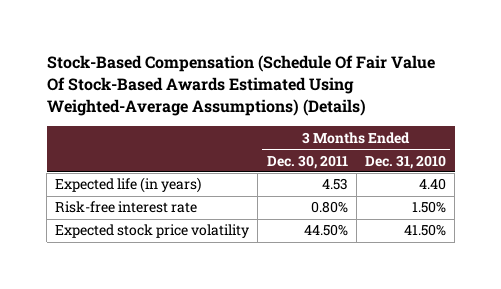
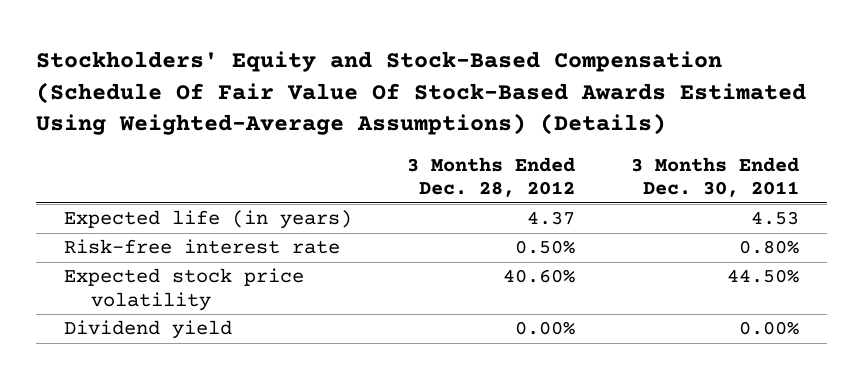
[46,55,435,117] Stock-Based Compensation (Schedule Of Fair Value Of Stock-Based Awards Estimated Using Weighted-Average Assumptions) (Details) -> [35,51,806,136] Stockholders' Equity and Stock-Based Compensation (Schedule Of Fair Value Of Stock-Based Awards Estimated Using Weighted-Average Assumptions) (Details)
[364,154,446,169] Dec. 31, 2010 -> none
none -> [407,156,576,198] 3 Months Ended Dec. 28, 2012
none -> [63,320,232,340] Dividend yield

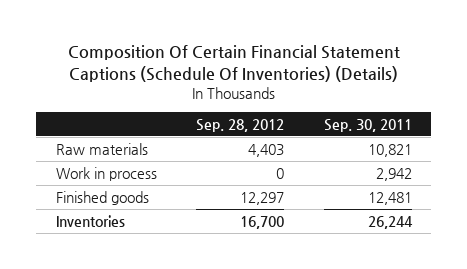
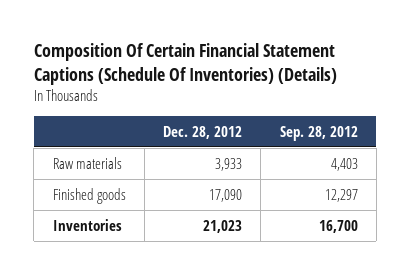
[323,118,412,132] Sep. 30, 2011 -> none
none -> [163,125,243,139] Dec. 28, 2012
[55,166,157,181] Work in process -> none

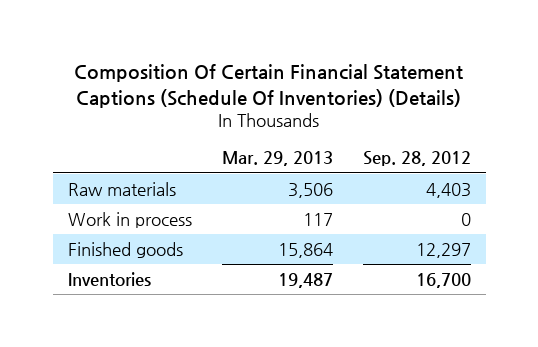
[163,125,243,139] Dec. 28, 2012 -> none
none -> [221,151,333,167] Mar. 29, 2013
none -> [67,211,192,228] Work in process

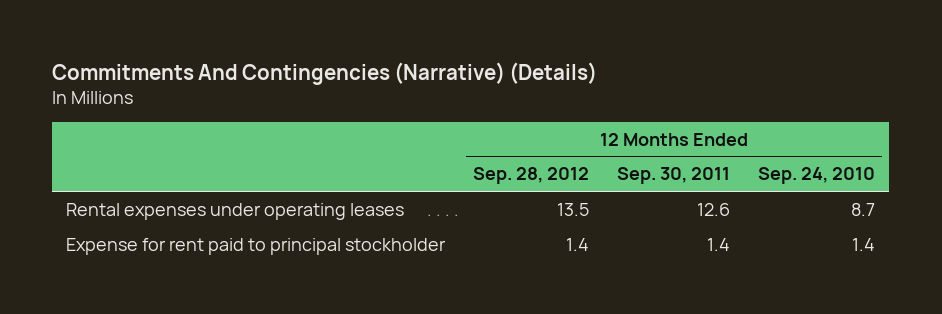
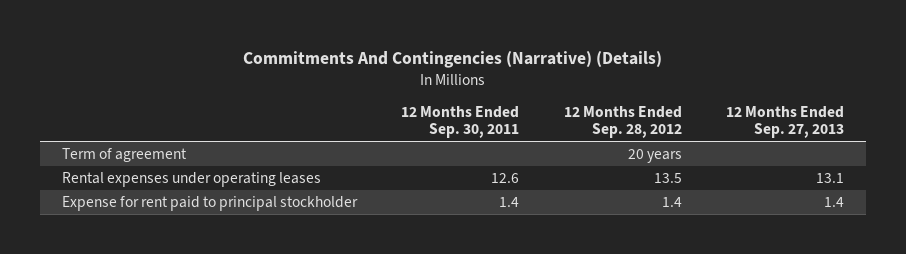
[758,167,876,185] Sep. 24, 2010 -> none
none -> [725,105,844,139] 12 Months Ended Sep. 27, 2013
none -> [62,147,188,162] Term of agreement

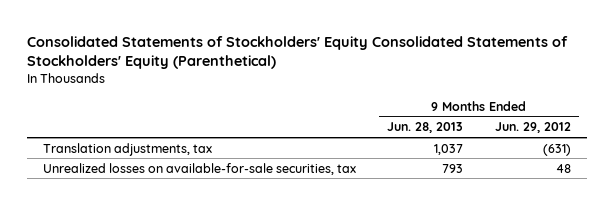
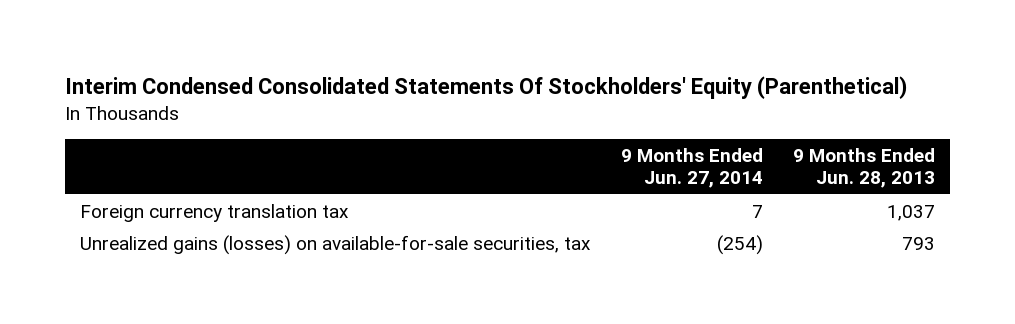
[27,35,569,70] Consolidated Statements of Stockholders' Equity Consolidated Statements of Stockholders' Equity (Parenthetical) -> [64,76,907,100] Interim Condensed Consolidated Statements Of Stockholders' Equity (Parenthetical)
[494,122,571,134] Jun. 29, 2012 -> none
none -> [620,147,763,189] 9 Months Ended Jun. 27, 2014
[42,142,212,156] Translation adjustments, tax -> [80,203,350,222] Foreign currency translation tax
[42,162,356,175] Unrealized losses on available-for-sale securities, tax -> [80,234,592,255] Unrealized gains (losses) on available-for-sale securities, tax

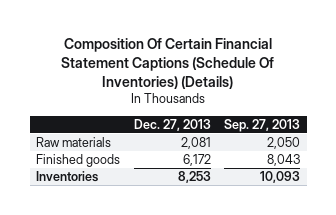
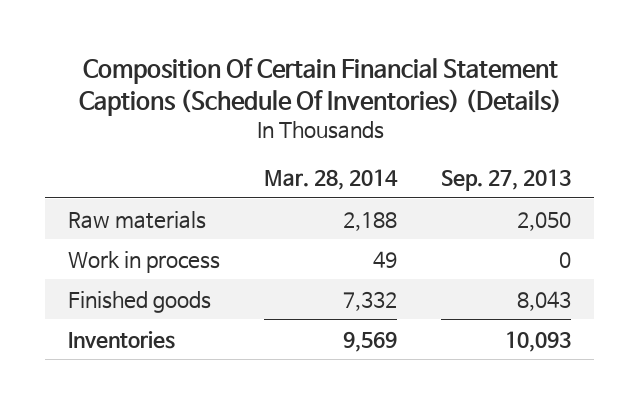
[133,118,211,131] Dec. 27, 2013 -> none
none -> [263,168,398,190] Mar. 28, 2014
none -> [67,250,220,273] Work in process

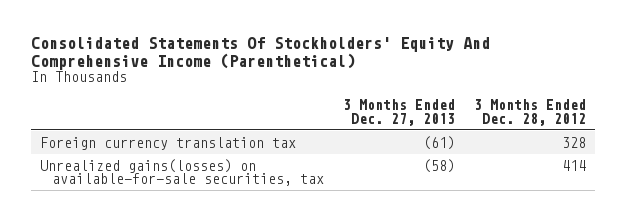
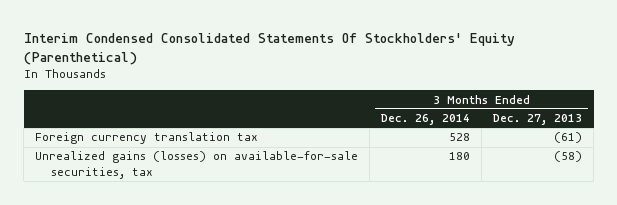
[30,36,490,70] Consolidated Statements Of Stockholders' Equity And Comprehensive Income (Parenthetical) -> [23,32,515,65] Interim Condensed Consolidated Statements Of Stockholders' Equity (Parenthetical)
[473,99,586,126] 3 Months Ended Dec. 28, 2012 -> none
none -> [381,114,471,126] Dec. 26, 2014
[40,158,325,187] Unrealized gains(losses) on available-for-sale securities, tax -> [35,151,359,179] Unrealized gains (losses) on available-for-sale securities, tax

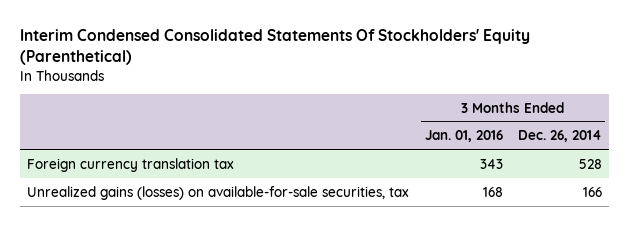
[493,114,583,126] Dec. 27, 2013 -> none
none -> [424,130,503,143] Jan. 01, 2016
[449,152,471,161] 180 -> [582,186,602,197] 166

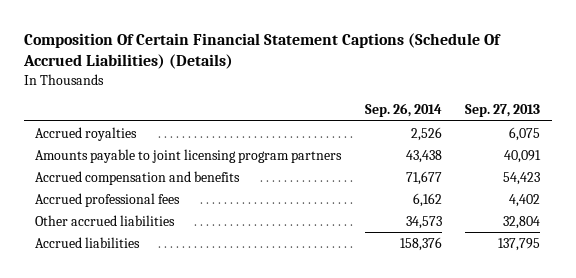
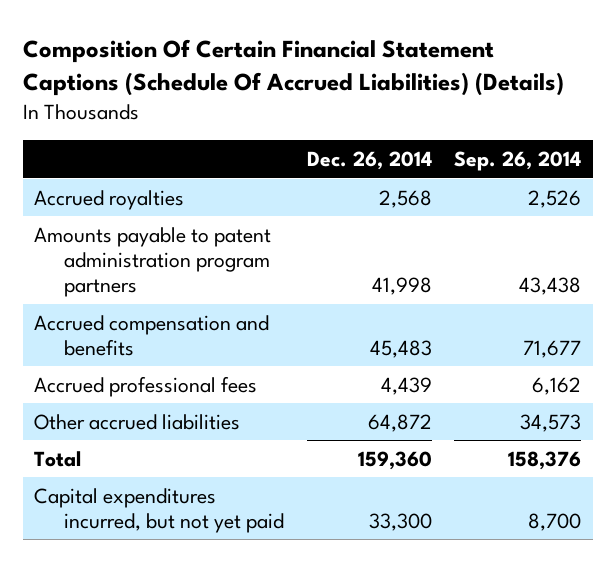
[465,104,541,118] Sep. 27, 2013 -> none
none -> [306,151,432,171] Dec. 26, 2014
[35,148,343,163] Amounts payable to joint licensing program partners -> [34,226,272,298] Amounts payable to patent administration program partners
[35,236,141,248] Accrued liabilities -> [34,450,82,467] Total
none -> [34,487,285,533] Capital expenditures incurred, but not yet paid

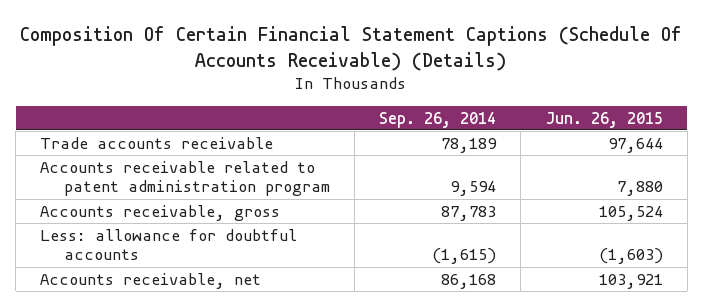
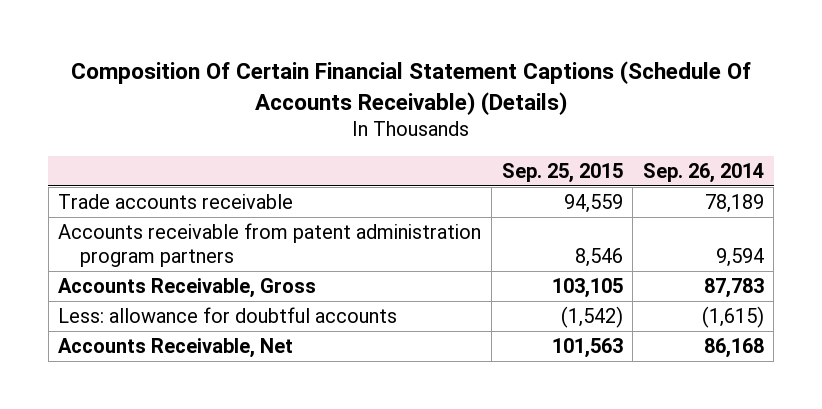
[545,111,663,128] Jun. 26, 2015 -> none
none -> [501,162,623,183] Sep. 25, 2015
[40,160,330,197] Accounts receivable related to patent administration program -> [58,222,482,268] Accounts receivable from patent administration program partners
[40,204,281,221] Accounts receivable, gross -> [58,277,317,298] Accounts Receivable, Gross
[40,272,262,289] Accounts receivable, net -> [58,337,294,358] Accounts Receivable, Net

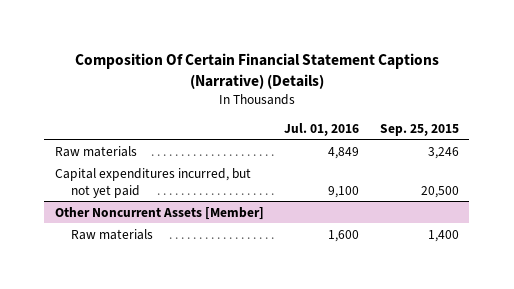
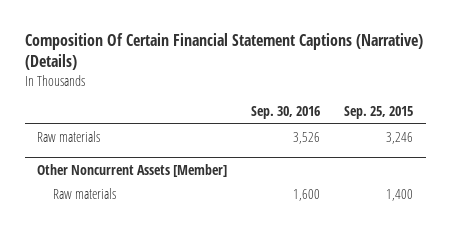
[284,122,360,136] Jul. 01, 2016 -> none
none -> [251,106,321,120] Sep. 30, 2016
[54,167,251,198] Capital expenditures incurred, but not yet paid -> none

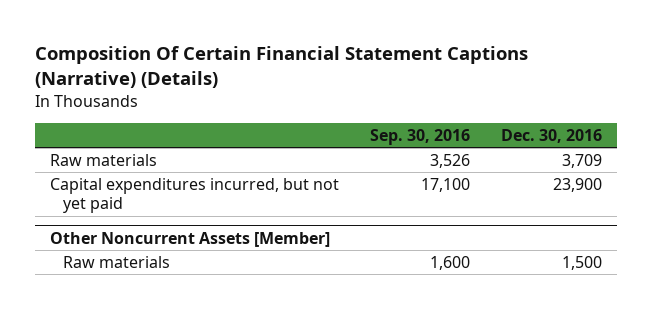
[344,106,414,120] Sep. 25, 2015 -> none
none -> [500,129,602,144] Dec. 30, 2016
none -> [50,178,340,214] Capital expenditures incurred, but not yet paid

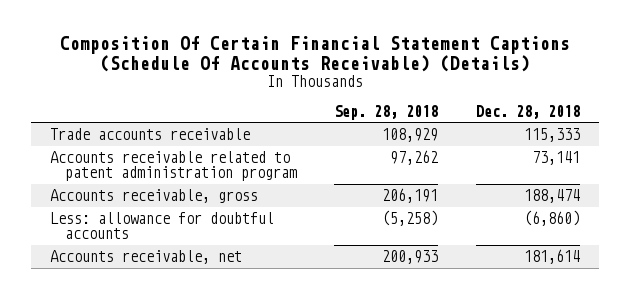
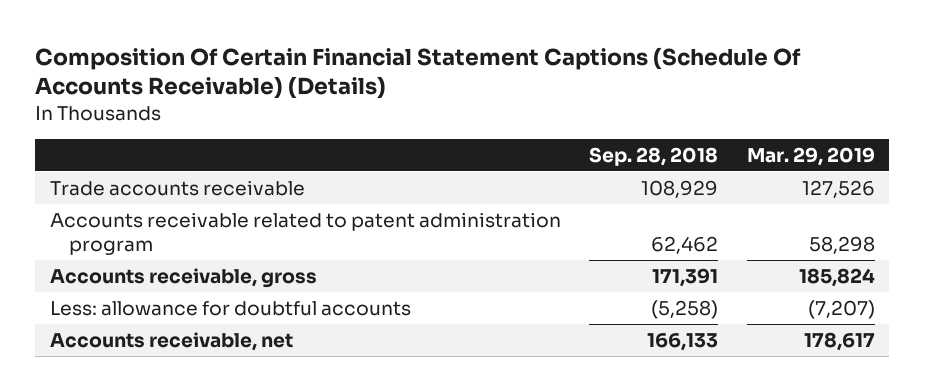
[476,104,581,119] Dec. 28, 2018 -> none
none -> [746,146,875,166] Mar. 29, 2019
[390,150,439,166] 97,262 -> [651,235,719,254] 62,462
[382,188,439,204] 206,191 -> [652,267,719,287] 171,391
[382,250,439,265] 200,933 -> [647,332,719,351] 166,133

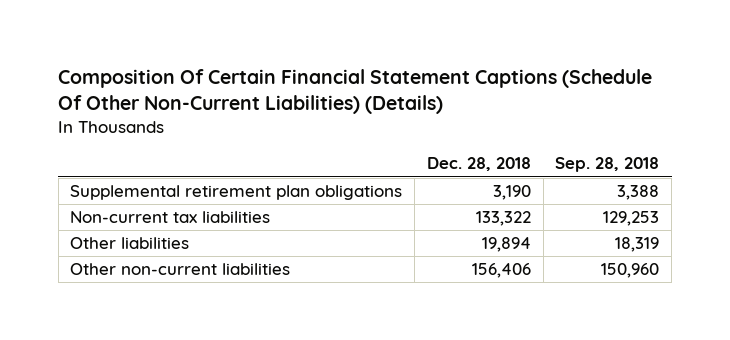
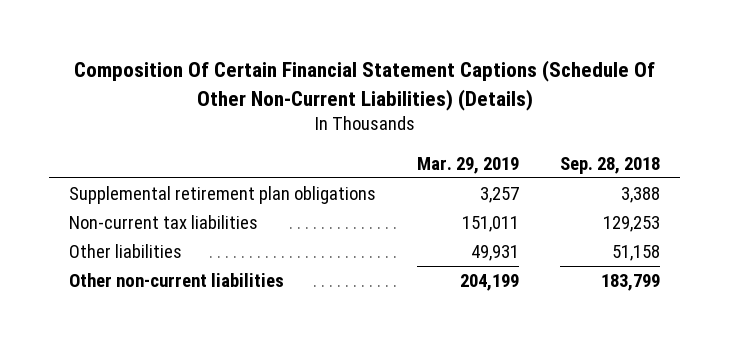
[426,157,531,172] Dec. 28, 2018 -> none
none -> [417,156,520,174] Mar. 29, 2019
[615,237,660,253] 18,319 -> [611,244,660,261] 51,158
[601,263,660,279] 150,960 -> [600,273,660,291] 183,799

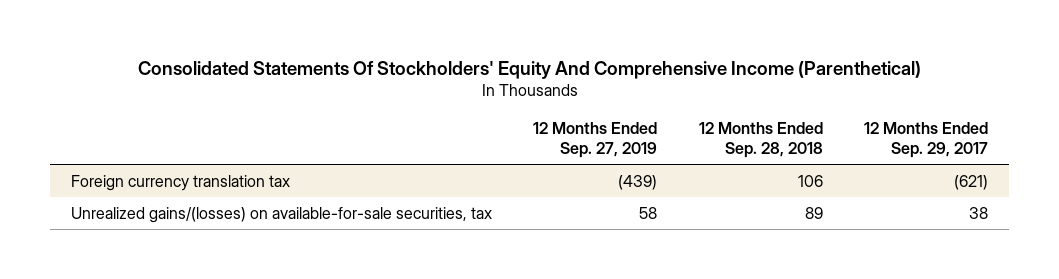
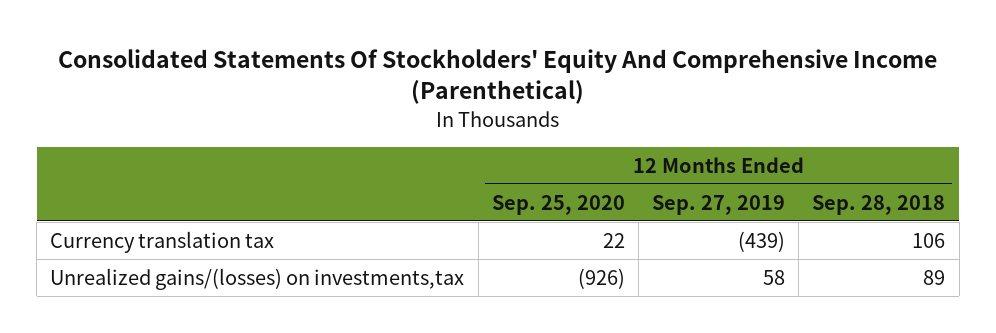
[864,122,989,159] 12 Months Ended Sep. 29, 2017 -> none
none -> [491,194,625,215] Sep. 25, 2020
[70,174,290,191] Foreign currency translation tax -> [50,230,275,253] Currency translation tax
[70,206,492,223] Unrealized gains/(losses) on available-for-sale securities, tax -> [50,267,465,290] Unrealized gains/(losses) on investments,tax

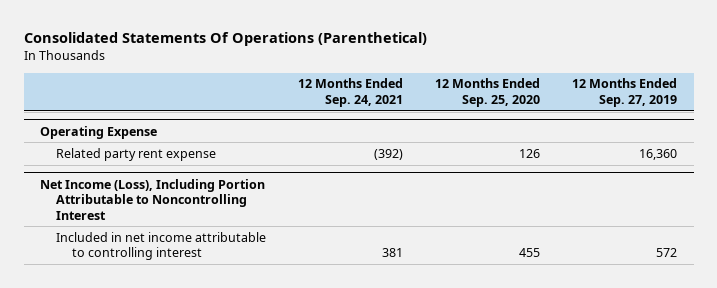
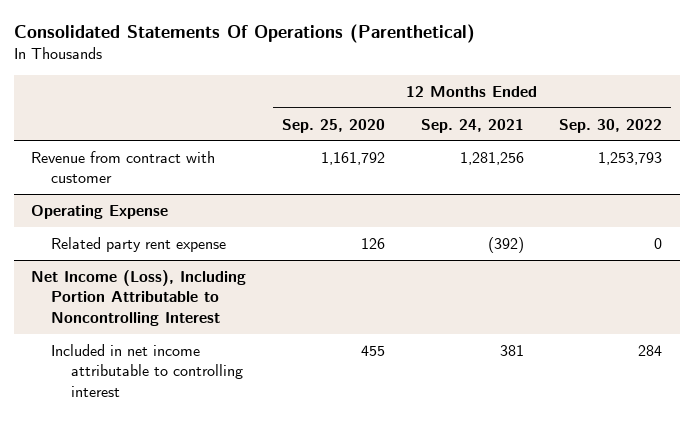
[572,78,678,108] 12 Months Ended Sep. 27, 2019 -> none
none -> [559,118,663,133] Sep. 30, 2022
none -> [31,150,216,184] Revenue from contract with customer

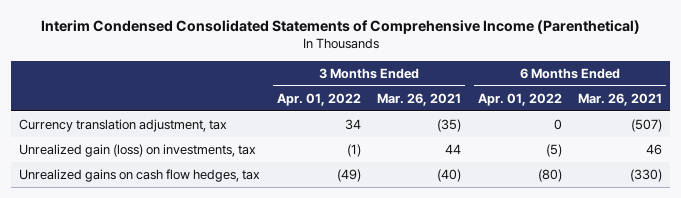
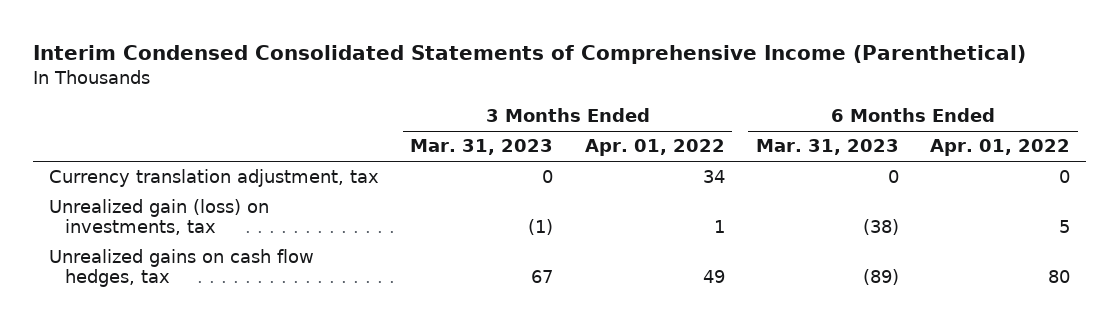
[377,92,462,106] Mar. 26, 2021 -> none
[578,92,663,106] Mar. 26, 2021 -> none
none -> [410,139,554,156] Mar. 31, 2023
none -> [755,139,899,156] Mar. 31, 2023
[346,143,361,157] (1) -> [713,220,725,234] 1
[545,143,562,157] (5) -> [1059,220,1071,234] 5
[336,168,361,182] (49) -> [702,270,725,284] 49
[537,168,562,182] (80) -> [1048,270,1071,284] 80

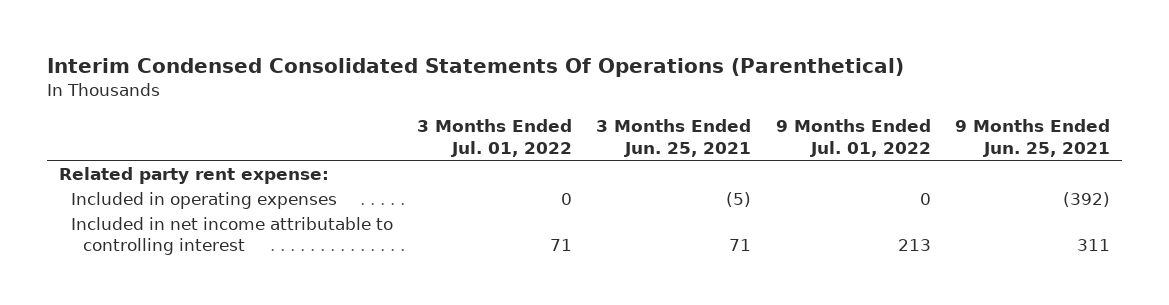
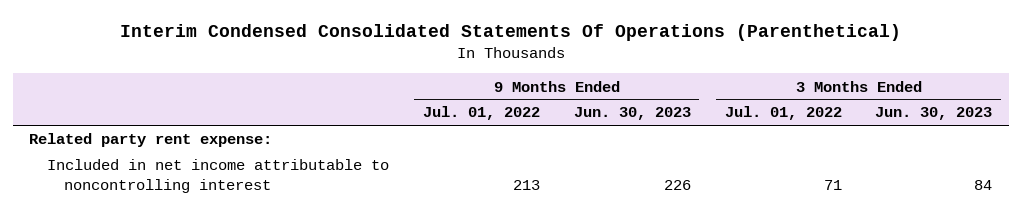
[596,119,752,157] 3 Months Ended Jun. 25, 2021 -> none
[954,119,1110,157] 9 Months Ended Jun. 25, 2021 -> none
none -> [573,107,691,121] Jun. 30, 2023
none -> [875,107,993,121] Jun. 30, 2023
[70,191,337,209] Included in operating expenses -> none
[70,216,393,256] Included in net income attributable to controlling interest -> [46,159,389,193] Included in net income attributable to noncontrolling interest

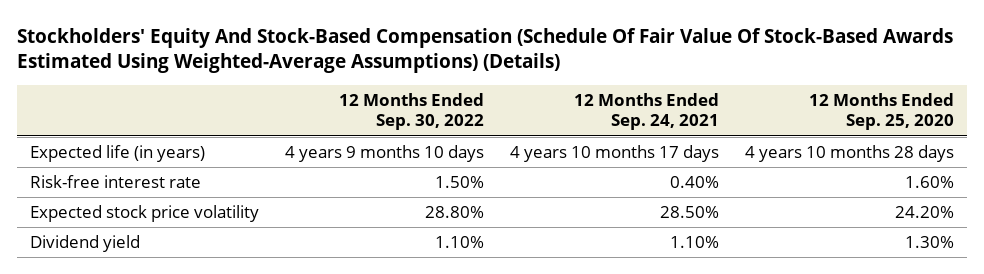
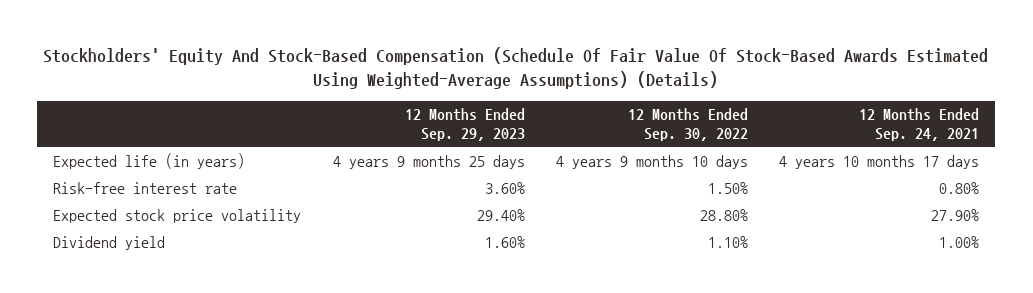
[808,92,954,131] 12 Months Ended Sep. 25, 2020 -> none
none -> [404,107,525,142] 12 Months Ended Sep. 29, 2023
[670,176,720,189] 0.40% -> [939,182,980,195] 0.80%
[660,206,720,219] 28.50% -> [931,209,980,222] 27.90%
[670,236,720,249] 1.10% -> [939,236,980,249] 1.00%

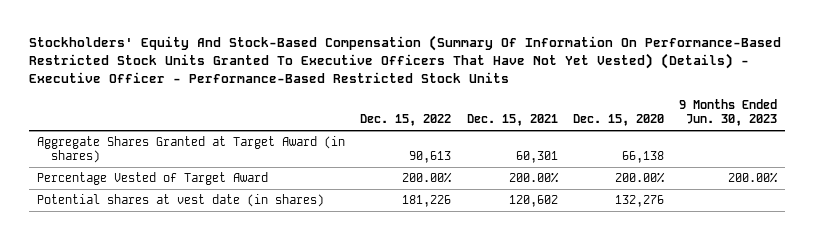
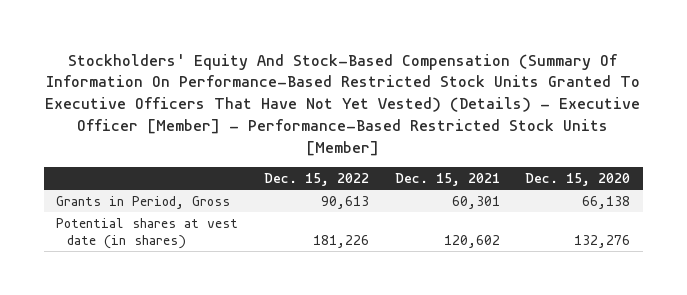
[29,35,782,83] Stockholders' Equity And Stock-Based Compensation (Summary Of Information On Performance-Based Restricted Stock Units Granted To Executive Officers That Have Not Yet Vested) (Details) - Executive Officer - Performance-Based Restricted Stock Units -> [45,53,641,156] Stockholders' Equity And Stock-Based Compensation (Summary Of Information On Performance-Based Restricted Stock Units Granted To Executive Officers That Have Not Yet Vested) (Details) - Executive Officer [Member] - Performance-Based Restricted Stock Units [Member]
[679,99,778,127] 9 Months Ended Jun. 30, 2023 -> none
[36,172,268,186] Percentage Vested of Target Award -> none
[36,136,345,163] Aggregate Shares Granted at Target Award (in shares) -> [56,195,231,209] Grants in Period, Gross

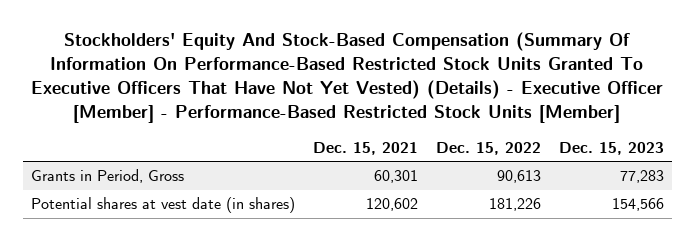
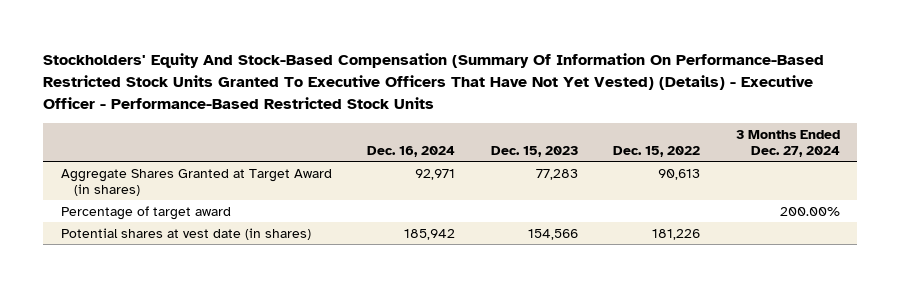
[31,32,664,124] Stockholders' Equity And Stock-Based Compensation (Summary Of Information On Performance-Based Restricted Stock Units Granted To Executive Officers That Have Not Yet Vested) (Details) - Executive Officer [Member] - Performance-Based Restricted Stock Units [Member] -> [43,53,825,109] Stockholders' Equity And Stock-Based Compensation (Summary Of Information On Performance-Based Restricted Stock Units Granted To Executive Officers That Have Not Yet Vested) (Details) - Executive Officer - Performance-Based Restricted Stock Units
[313,141,419,155] Dec. 15, 2021 -> none
none -> [367,146,456,158] Dec. 16, 2024
none -> [735,129,840,158] 3 Months Ended Dec. 27, 2024
[31,169,185,184] Grants in Period, Gross -> [60,168,332,197] Aggregate Shares Granted at Target Award (in shares)
none -> [60,205,231,220] Percentage of target award

